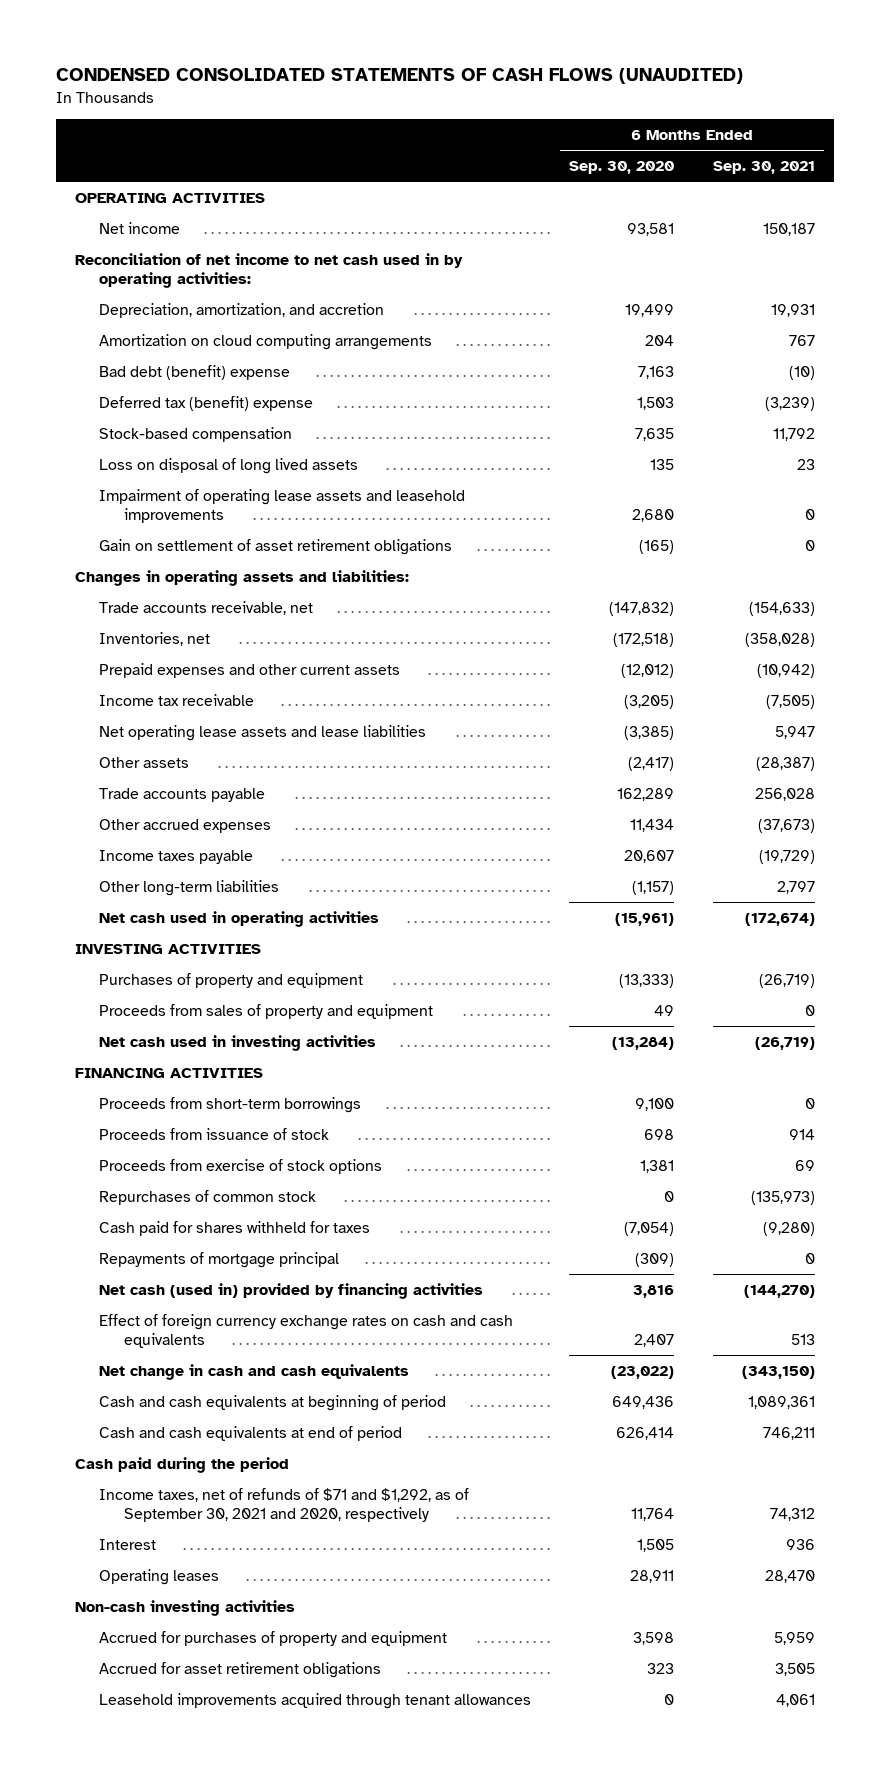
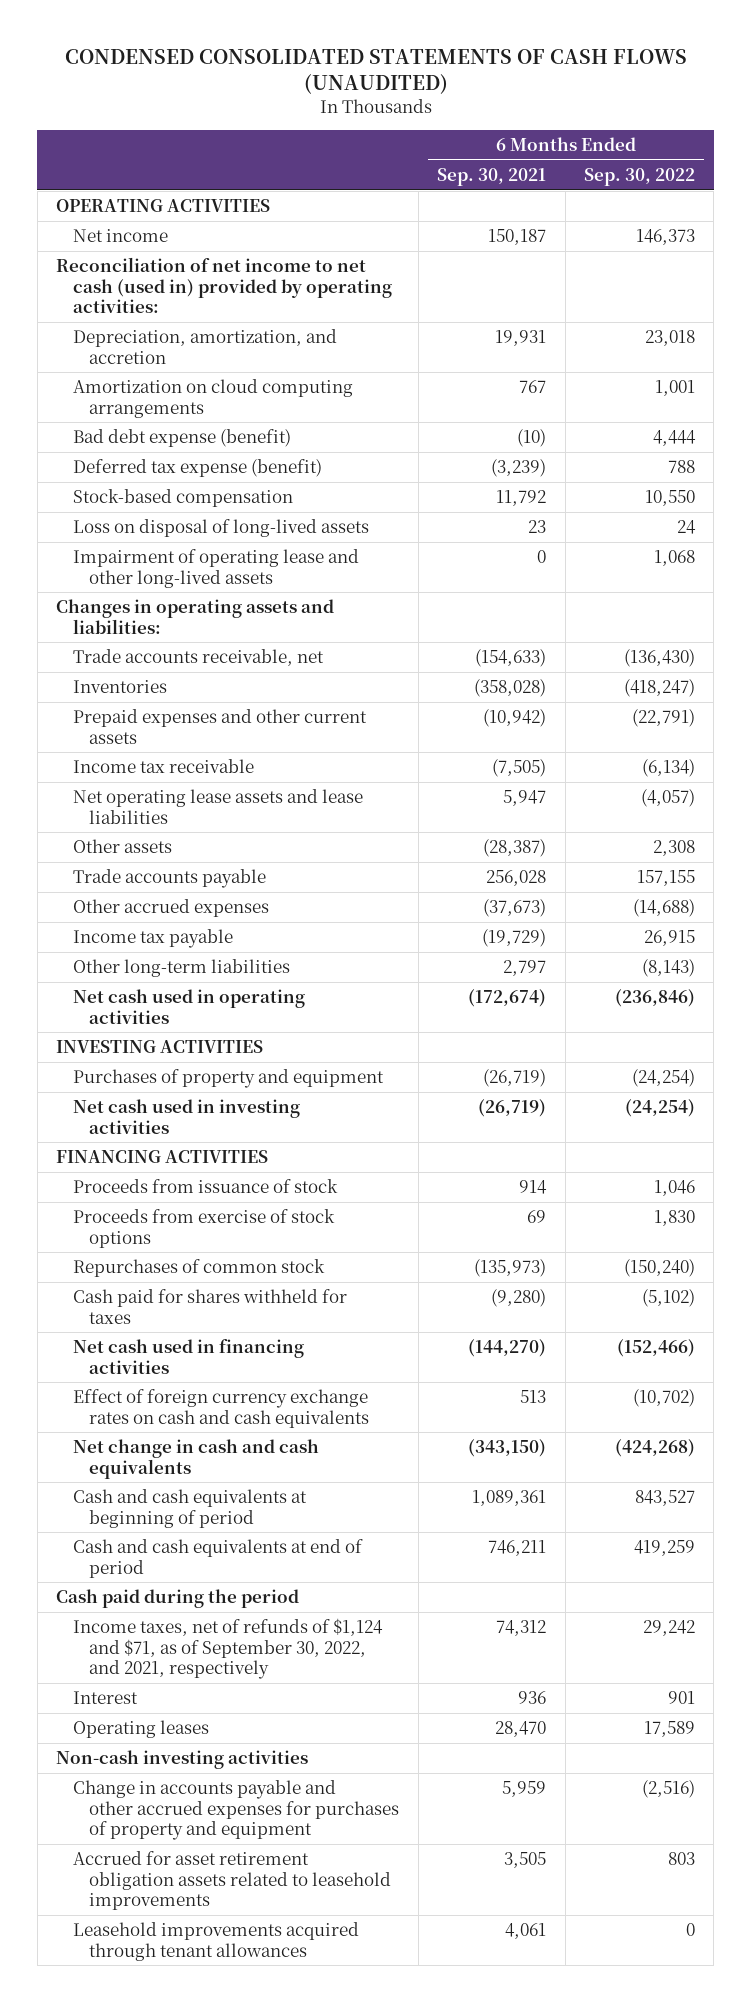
[569,161,675,175] Sep. 30, 2020 -> none
none -> [584,168,696,187] Sep. 30, 2022
[74,253,463,289] Reconciliation of net income to net cash used in by operating activities: -> [56,257,392,313] Reconciliation of net income to net cash (used in) provided by operating activities:
[99,365,291,381] Bad debt (benefit) expense -> [72,429,291,448] Bad debt expense (benefit)
[99,396,314,412] Deferred tax (benefit) expense -> [72,459,322,478] Deferred tax expense (benefit)
[99,539,453,556] Gain on settlement of asset retirement obligations -> none
[99,458,359,475] Loss on disposal of long lived assets -> [72,519,369,538] Loss on disposal of long-lived assets
[99,489,466,524] Impairment of operating lease assets and leasehold improvements -> [72,549,359,588] Impairment of operating lease and other long-lived assets
[99,632,211,647] Inventories, net -> [72,680,167,694] Inventories
[99,850,254,865] Income taxes payable -> [72,929,233,949] Income tax payable
[99,1004,434,1020] Proceeds from sales of property and equipment -> none
[99,1097,362,1114] Proceeds from short-term borrowings -> none
[99,1252,340,1269] Repayments of mortgage principal -> none
[99,1283,484,1300] Net cash (used in) provided by financing activities -> [72,1339,304,1374] Net cash used in financing activities
[99,1488,470,1523] Income taxes, net of refunds of $71 and $1,292, as of September 30, 2021 and 2020, respectively -> [72,1618,383,1679] Income taxes, net of refunds of $1,124 and $71, as of September 30, 2022, and 2021, respectively
[99,1631,448,1647] Accrued for purchases of property and equipment -> [72,1780,400,1840] Change in accounts payable and other accrued expenses for purchases of property and equipment
[99,1662,382,1679] Accrued for asset retirement obligations -> [72,1851,392,1910] Accrued for asset retirement obligation assets related to leasehold improvements

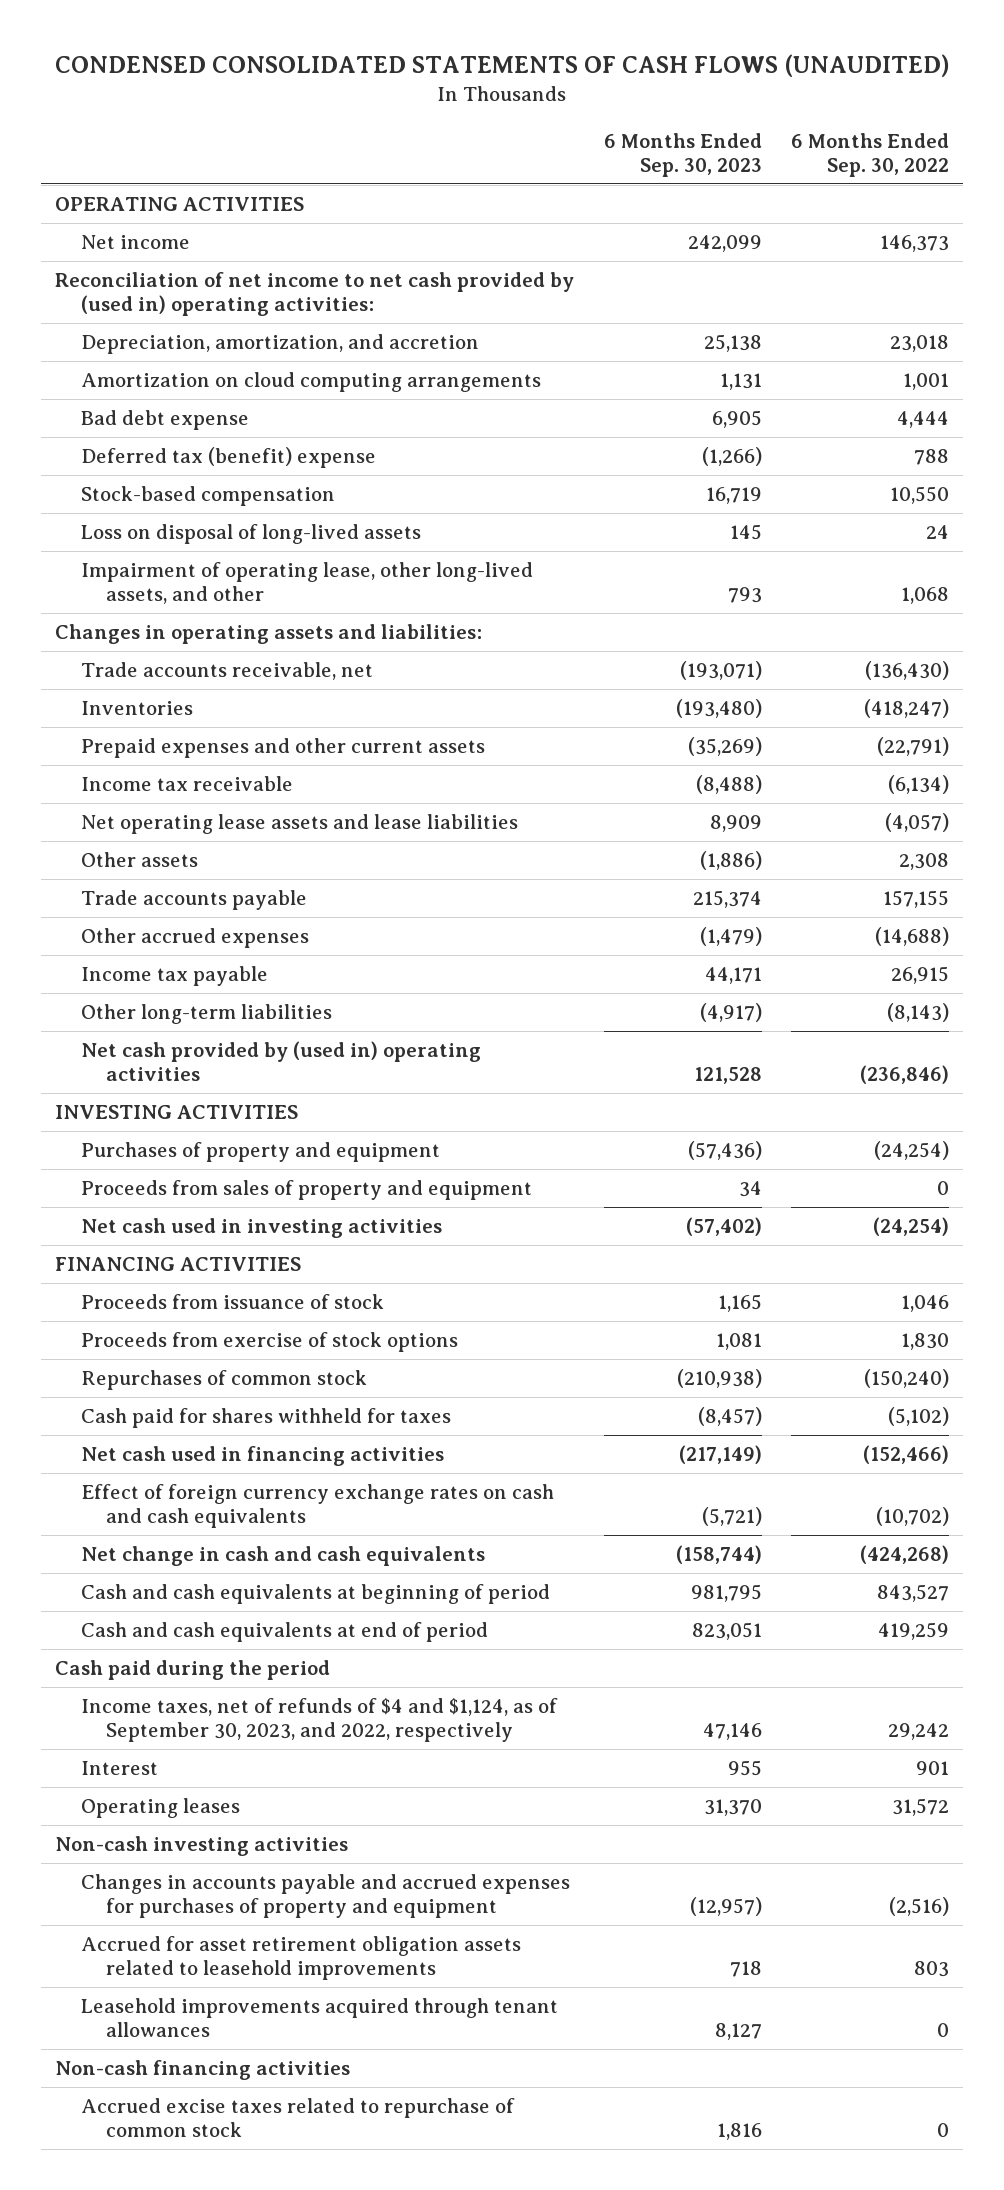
[437,168,547,187] Sep. 30, 2021 -> none
none -> [603,132,762,177] 6 Months Ended Sep. 30, 2023
[56,257,392,313] Reconciliation of net income to net cash (used in) provided by operating activities: -> [55,272,575,317] Reconciliation of net income to net cash provided by (used in) operating activities:
[72,429,291,448] Bad debt expense (benefit) -> [80,410,249,431] Bad debt expense
[72,459,322,478] Deferred tax expense (benefit) -> [80,447,376,469] Deferred tax (benefit) expense
[72,549,359,588] Impairment of operating lease and other long-lived assets -> [80,562,533,605] Impairment of operating lease, other long-lived assets, and other
[72,989,305,1024] Net cash used in operating activities -> [80,1041,481,1082] Net cash provided by (used in) operating activities
none -> [80,1180,532,1201] Proceeds from sales of property and equipment
[72,1618,383,1679] Income taxes, net of refunds of $1,124 and $71, as of September 30, 2022, and 2021, respectively -> [80,1698,558,1743] Income taxes, net of refunds of $4 and $1,124, as of September 30, 2023, and 2022, respectively
[644,1721,696,1738] 17,589 -> [891,1798,949,1817] 31,572
[72,1780,400,1840] Change in accounts payable and other accrued expenses for purchases of property and equipment -> [80,1874,570,1919] Changes in accounts payable and accrued expenses for purchases of property and equipment
none -> [55,2060,351,2081] Non-cash financing activities
none -> [80,2098,515,2138] Accrued excise taxes related to repurchase of common stock

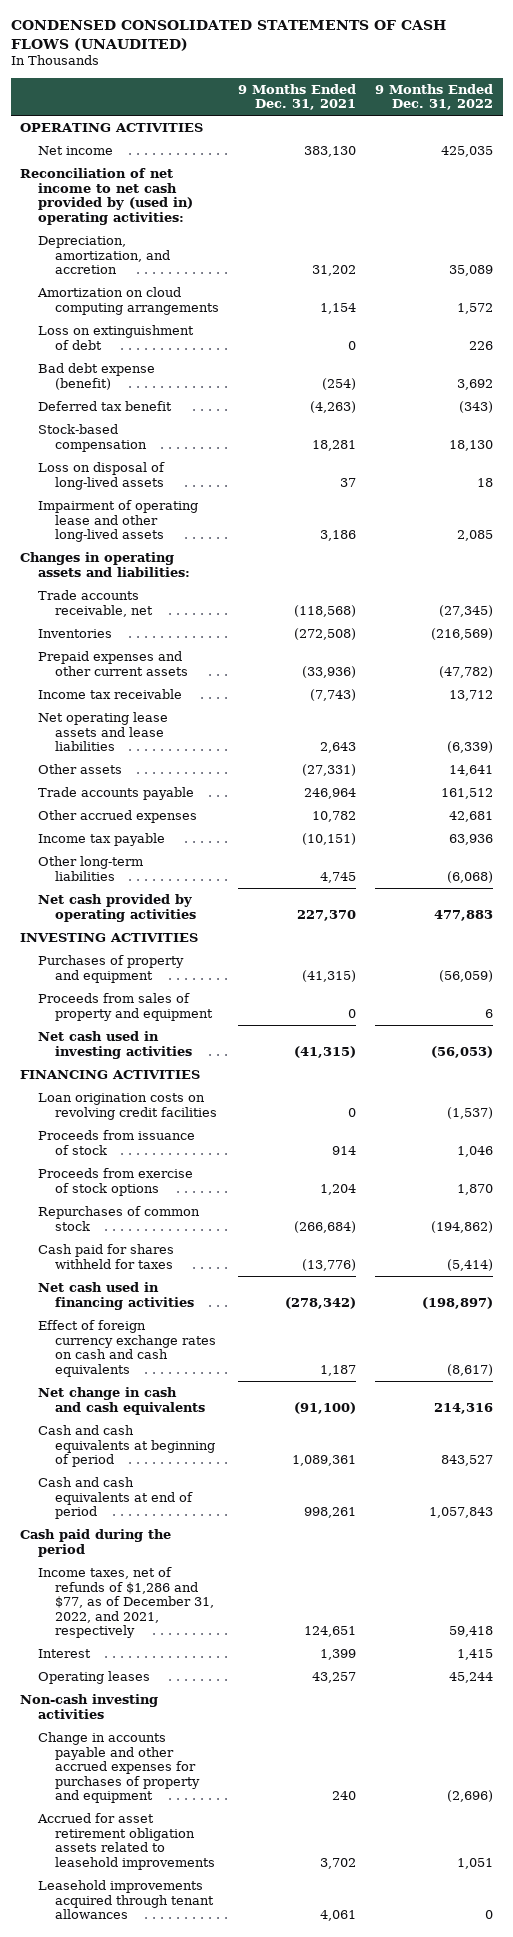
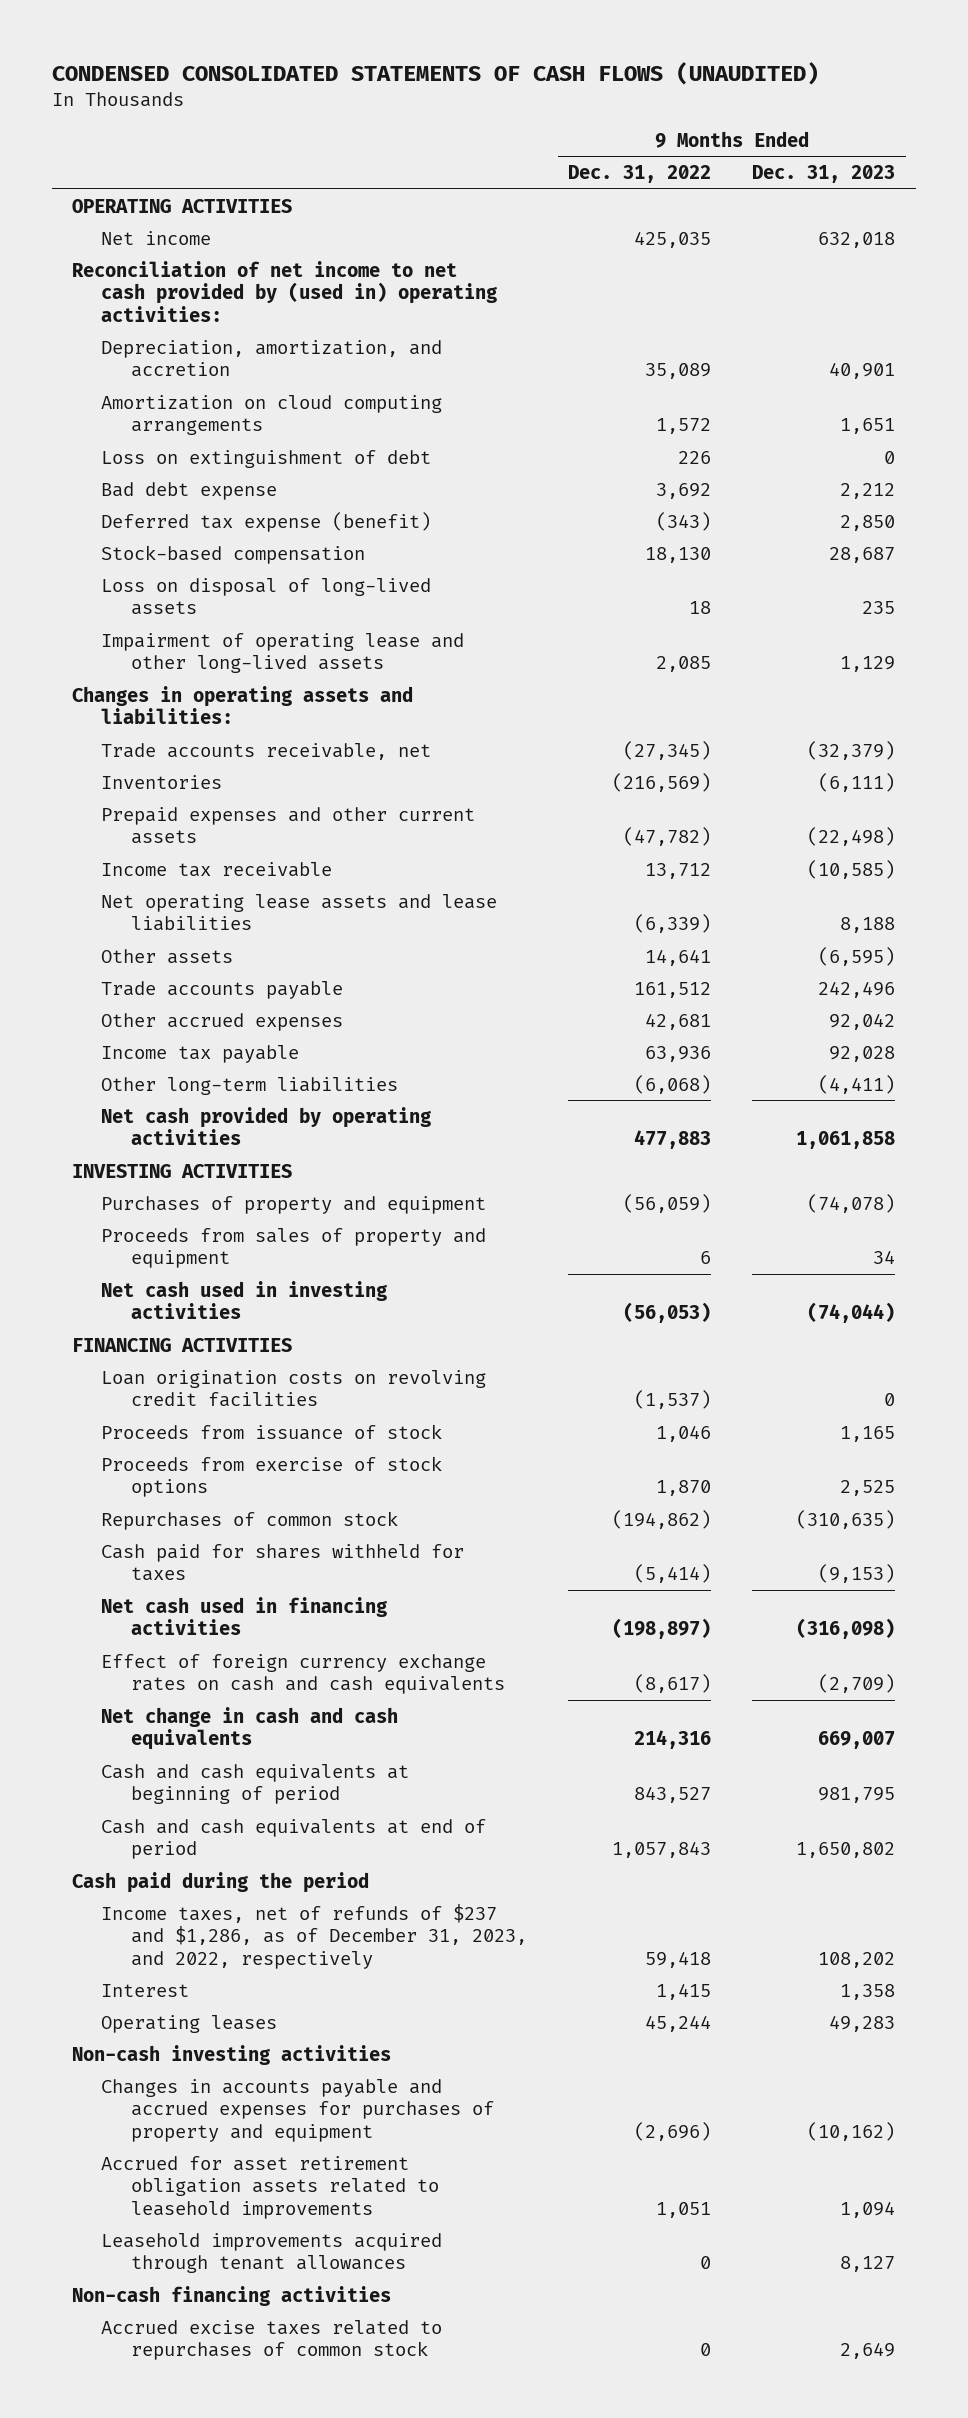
[237,83,356,111] 9 Months Ended Dec. 31, 2021 -> none
none -> [752,165,896,184] Dec. 31, 2023
[37,363,155,390] Bad debt expense (benefit) -> [101,481,278,500] Bad debt expense
[37,401,172,412] Deferred tax benefit -> [101,511,432,532] Deferred tax expense (benefit)
[37,1567,214,1639] Income taxes, net of refunds of $1,286 and $77, as of December 31, 2022, and 2021, respectively -> [101,1903,527,1969] Income taxes, net of refunds of $237 and $1,286, as of December 31, 2023, and 2022, respectively
[37,1732,200,1804] Change in accounts payable and other accrued expenses for purchases of property and equipment -> [101,2078,494,2142] Changes in accounts payable and accrued expenses for purchases of property and equipment
none -> [72,2285,392,2306] Non-cash financing activities
none -> [101,2319,443,2361] Accrued excise taxes related to repurchases of common stock

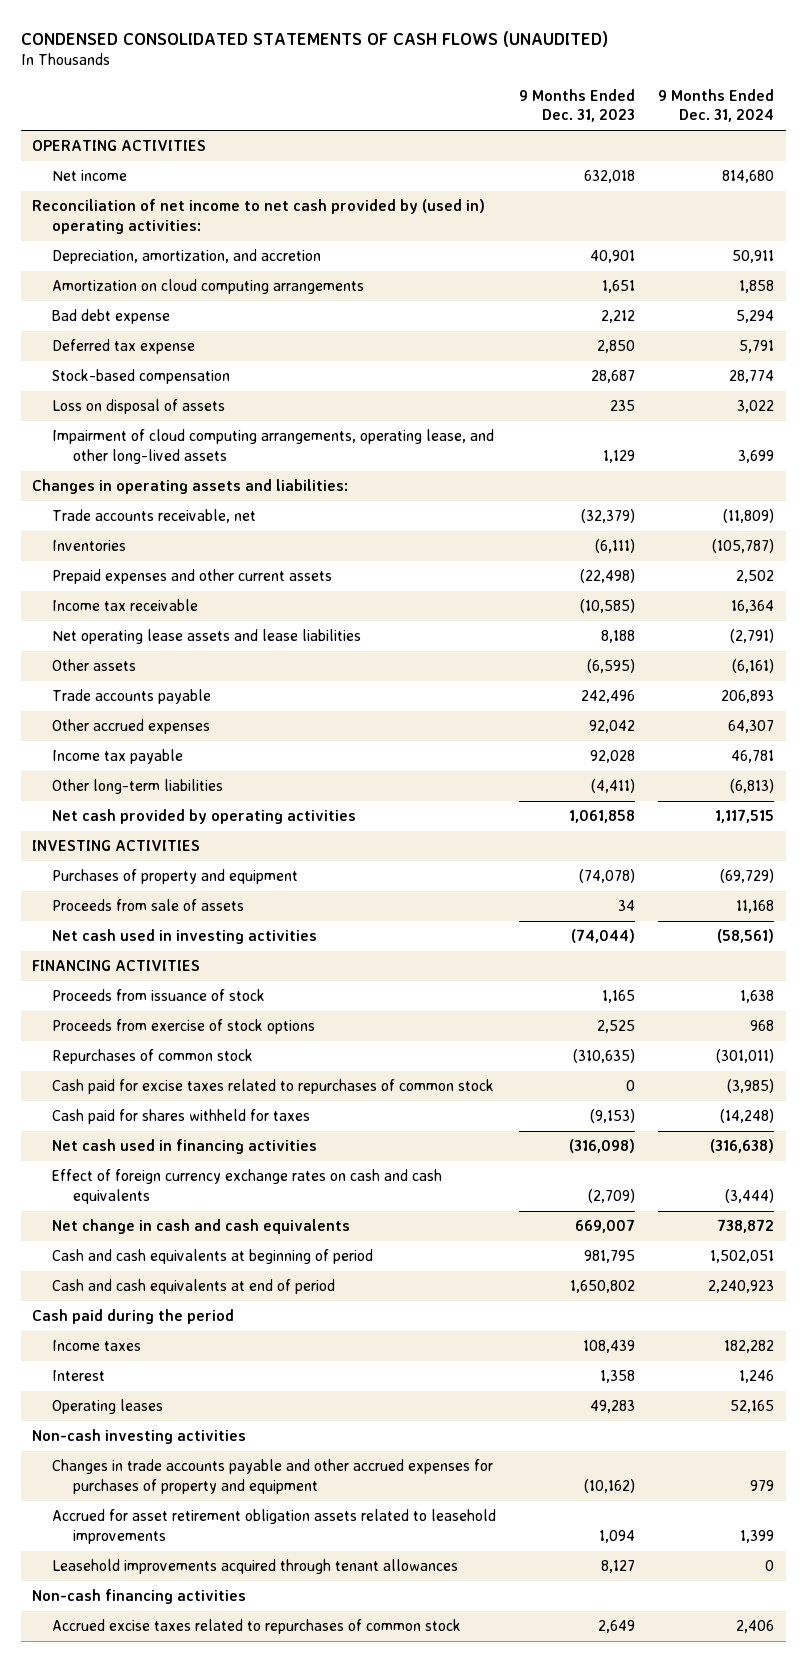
[568,165,712,184] Dec. 31, 2022 -> none
none -> [658,89,775,123] 9 Months Ended Dec. 31, 2024
[101,449,432,468] Loss on extinguishment of debt -> none
[101,511,432,532] Deferred tax expense (benefit) -> [52,339,196,355] Deferred tax expense
[101,577,432,616] Loss on disposal of long-lived assets -> [52,399,226,415] Loss on disposal of assets
[101,632,465,674] Impairment of operating lease and other long-lived assets -> [52,429,495,464] Impairment of cloud computing arrangements, operating lease, and other long-lived assets
[101,1227,487,1269] Proceeds from sales of property and equipment -> none
none -> [52,899,245,912] Proceeds from sale of assets
[101,1369,487,1408] Loan origination costs on revolving credit facilities -> none
none -> [52,1079,495,1095] Cash paid for excise taxes related to repurchases of common stock
[101,1903,527,1969] Income taxes, net of refunds of $237 and $1,286, as of December 31, 2023, and 2022, respectively -> none
none -> [52,1340,142,1352] Income taxes
[101,2078,494,2142] Changes in accounts payable and accrued expenses for purchases of property and equipment -> [52,1459,494,1494] Changes in trade accounts payable and other accrued expenses for purchases of property and equipment

